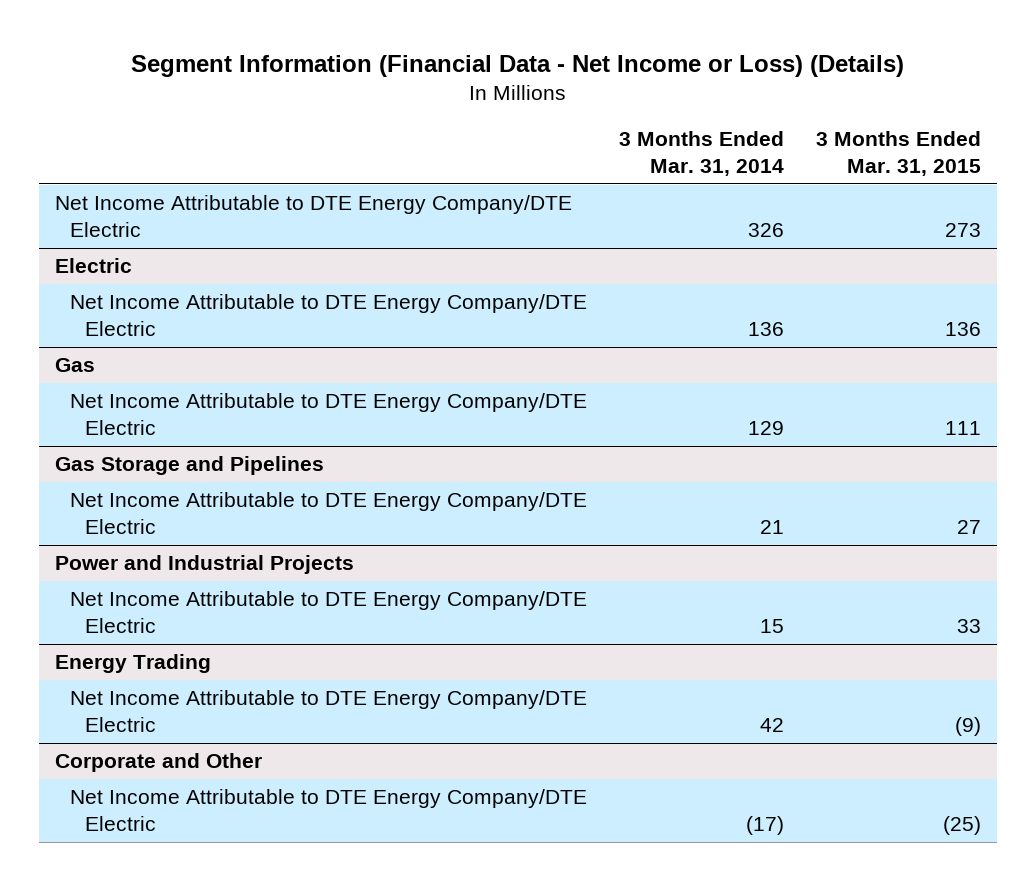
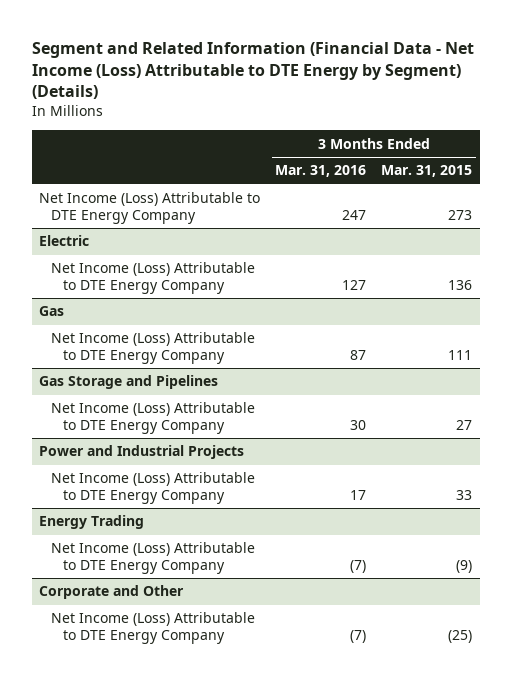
[131,54,905,77] Segment Information (Financial Data - Net Income or Loss) (Details) -> [32,41,475,100] Segment and Related Information (Financial Data - Net Income (Loss) Attributable to DTE Energy by Segment) (Details)
[619,130,785,177] 3 Months Ended Mar. 31, 2014 -> none
none -> [275,165,367,178] Mar. 31, 2016
[55,194,573,238] Net Income Attributable to DTE Energy Company/DTE Electric -> [39,192,261,224] Net Income (Loss) Attributable to DTE Energy Company
[70,293,588,337] Net Income Attributable to DTE Energy Company/DTE Electric -> [51,262,256,294] Net Income (Loss) Attributable to DTE Energy Company
[70,392,588,436] Net Income Attributable to DTE Energy Company/DTE Electric -> [51,332,256,364] Net Income (Loss) Attributable to DTE Energy Company
[70,491,588,535] Net Income Attributable to DTE Energy Company/DTE Electric -> [51,402,256,434] Net Income (Loss) Attributable to DTE Energy Company
[70,590,588,634] Net Income Attributable to DTE Energy Company/DTE Electric -> [51,472,256,504] Net Income (Loss) Attributable to DTE Energy Company
[70,689,588,733] Net Income Attributable to DTE Energy Company/DTE Electric -> [51,542,256,574] Net Income (Loss) Attributable to DTE Energy Company
[70,788,588,832] Net Income Attributable to DTE Energy Company/DTE Electric -> [51,612,256,644] Net Income (Loss) Attributable to DTE Energy Company

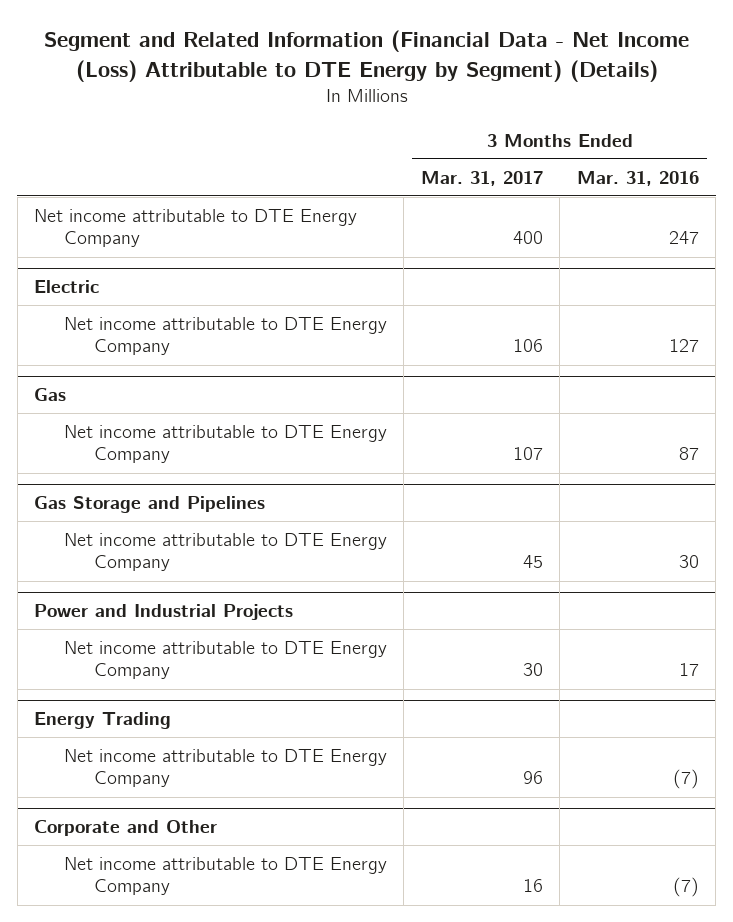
[381,165,473,178] Mar. 31, 2015 -> none
none -> [420,170,543,186] Mar. 31, 2017
[39,192,261,224] Net Income (Loss) Attributable to DTE Energy Company -> [34,209,358,248] Net income attributable to DTE Energy Company
[51,262,256,294] Net Income (Loss) Attributable to DTE Energy Company -> [64,317,388,356] Net income attributable to DTE Energy Company
[51,332,256,364] Net Income (Loss) Attributable to DTE Energy Company -> [64,425,388,464] Net income attributable to DTE Energy Company
[51,402,256,434] Net Income (Loss) Attributable to DTE Energy Company -> [64,533,388,572] Net income attributable to DTE Energy Company
[51,472,256,504] Net Income (Loss) Attributable to DTE Energy Company -> [64,641,388,680] Net income attributable to DTE Energy Company
[51,542,256,574] Net Income (Loss) Attributable to DTE Energy Company -> [64,749,388,788] Net income attributable to DTE Energy Company
[51,612,256,644] Net Income (Loss) Attributable to DTE Energy Company -> [64,857,388,896] Net income attributable to DTE Energy Company

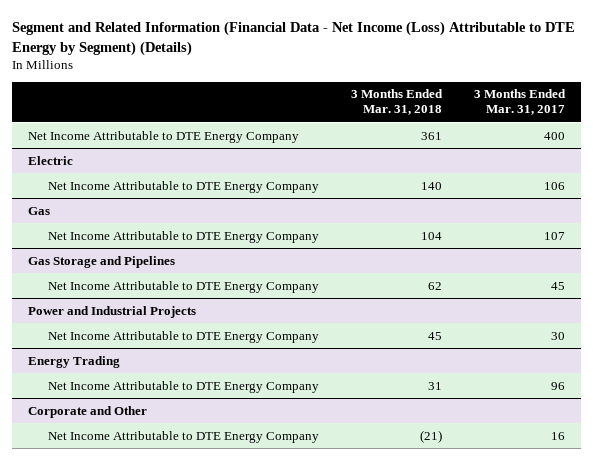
[576,170,699,186] Mar. 31, 2016 -> none
none -> [351,89,444,116] 3 Months Ended Mar. 31, 2018
[34,209,358,248] Net income attributable to DTE Energy Company -> [28,130,300,143] Net Income Attributable to DTE Energy Company
[64,317,388,356] Net income attributable to DTE Energy Company -> [48,180,320,193] Net Income Attributable to DTE Energy Company
[64,425,388,464] Net income attributable to DTE Energy Company -> [48,230,320,243] Net Income Attributable to DTE Energy Company
[64,533,388,572] Net income attributable to DTE Energy Company -> [48,280,320,293] Net Income Attributable to DTE Energy Company
[64,641,388,680] Net income attributable to DTE Energy Company -> [48,330,320,343] Net Income Attributable to DTE Energy Company
[64,749,388,788] Net income attributable to DTE Energy Company -> [48,380,320,393] Net Income Attributable to DTE Energy Company
[64,857,388,896] Net income attributable to DTE Energy Company -> [48,430,320,443] Net Income Attributable to DTE Energy Company

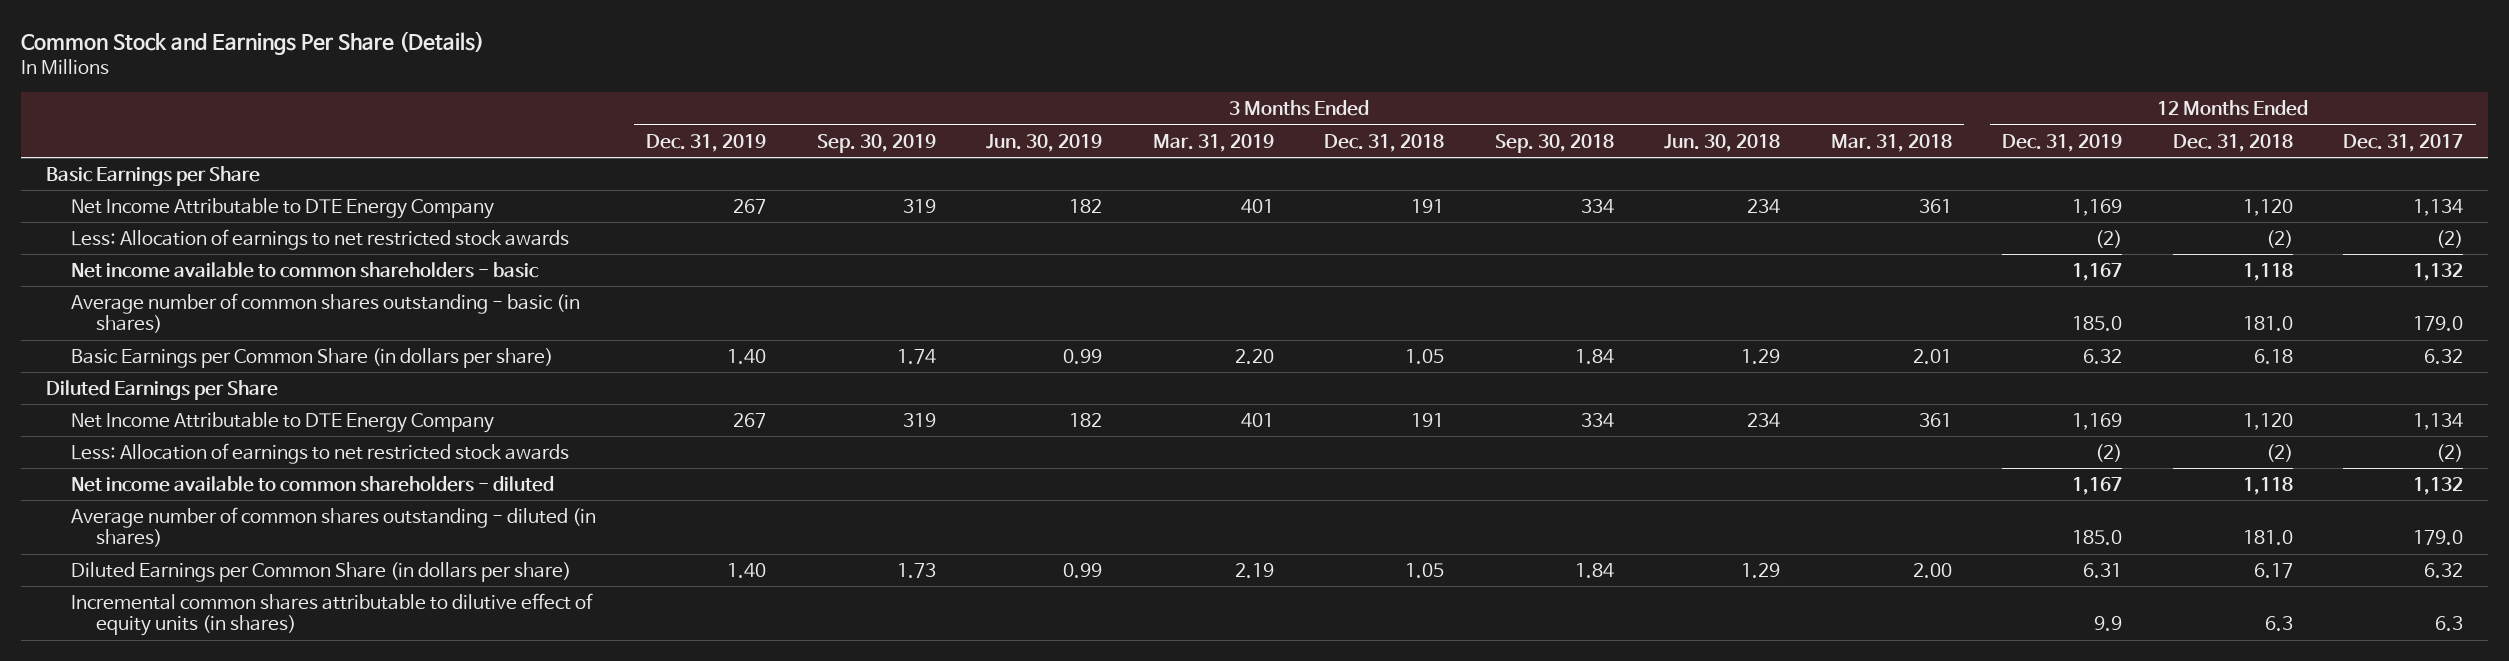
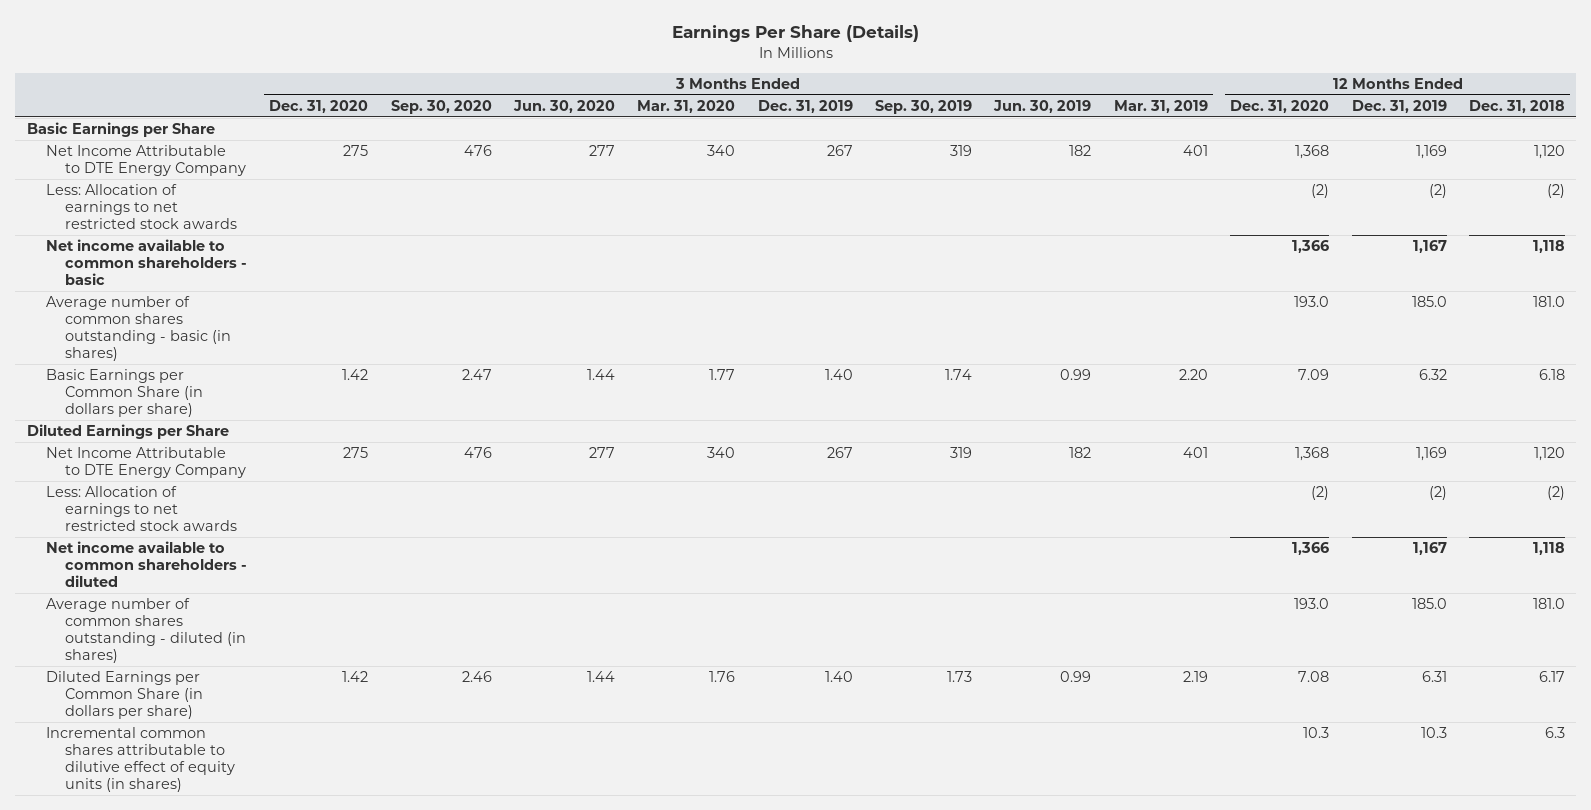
[20,31,484,56] Common Stock and Earnings Per Share (Details) -> [671,25,919,43] Earnings Per Share (Details)
[1324,133,1445,152] Dec. 31, 2018 -> none
[1494,133,1614,153] Sep. 30, 2018 -> none
[1664,133,1781,152] Jun. 30, 2018 -> none
[1830,133,1952,152] Mar. 31, 2018 -> none
[2343,133,2464,152] Dec. 31, 2017 -> none
none -> [269,99,369,113] Dec. 31, 2020
none -> [390,99,492,114] Sep. 30, 2020
none -> [512,99,615,113] Jun. 30, 2020
none -> [637,99,736,113] Mar. 31, 2020
none -> [1230,99,1330,113] Dec. 31, 2020
[2094,616,2123,632] 9.9 -> [1420,727,1447,739] 10.3

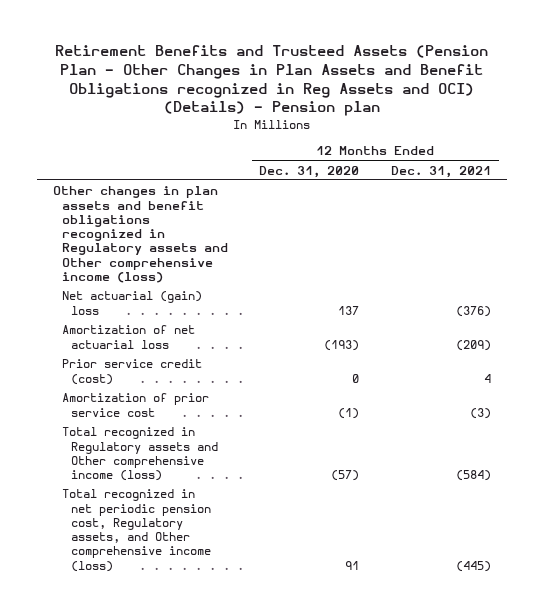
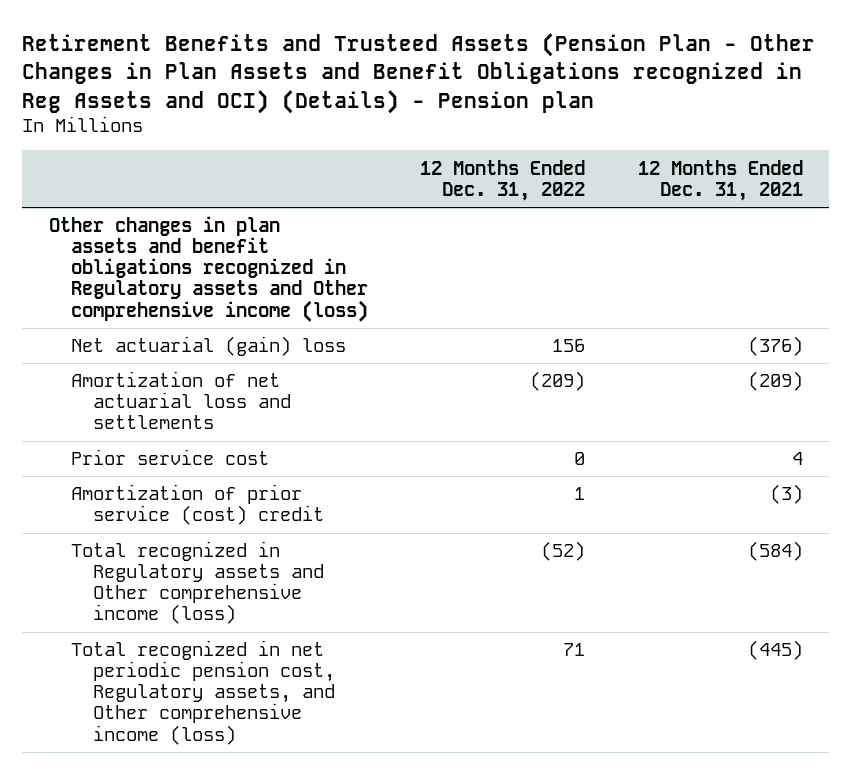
[259,165,360,178] Dec. 31, 2020 -> none
none -> [420,159,586,201] 12 Months Ended Dec. 31, 2022
[62,325,196,349] Amortization of net actuarial loss -> [70,371,292,430] Amortization of net actuarial loss and settlements
[62,359,203,385] Prior service credit (cost) -> [70,449,269,466] Prior service cost
[62,393,210,417] Amortization of prior service cost -> [70,484,325,526] Amortization of prior service (cost) credit

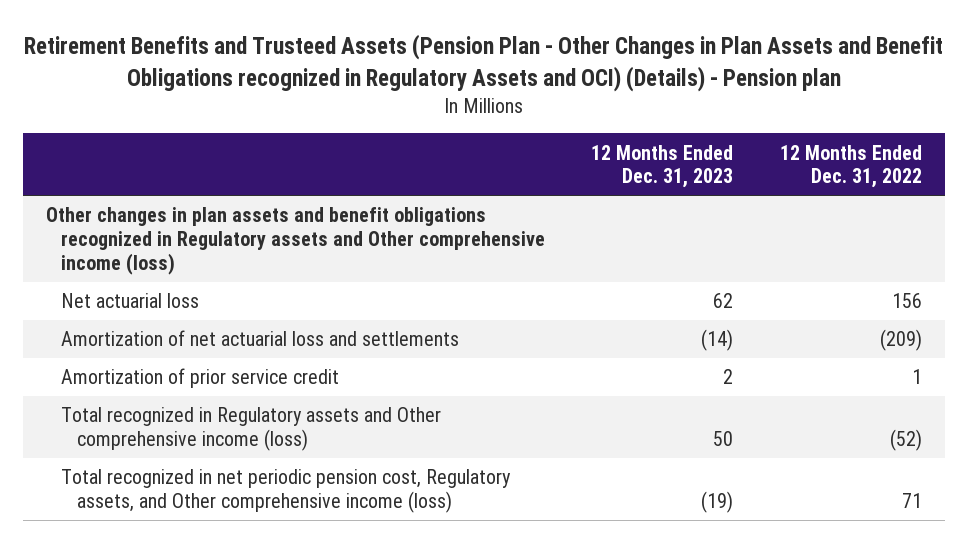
[22,32,816,114] Retirement Benefits and Trusteed Assets (Pension Plan - Other Changes in Plan Assets and Benefit Obligations recognized in Reg Assets and OCI) (Details) - Pension plan -> [23,34,943,92] Retirement Benefits and Trusteed Assets (Pension Plan - Other Changes in Plan Assets and Benefit Obligations recognized in Regulatory Assets and OCI) (Details) - Pension plan
[637,159,803,201] 12 Months Ended Dec. 31, 2021 -> none
none -> [591,144,734,189] 12 Months Ended Dec. 31, 2023
[70,336,346,357] Net actuarial (gain) loss -> [61,293,200,309] Net actuarial loss
[70,449,269,466] Prior service cost -> none
[70,484,325,526] Amortization of prior service (cost) credit -> [61,368,340,389] Amortization of prior service credit

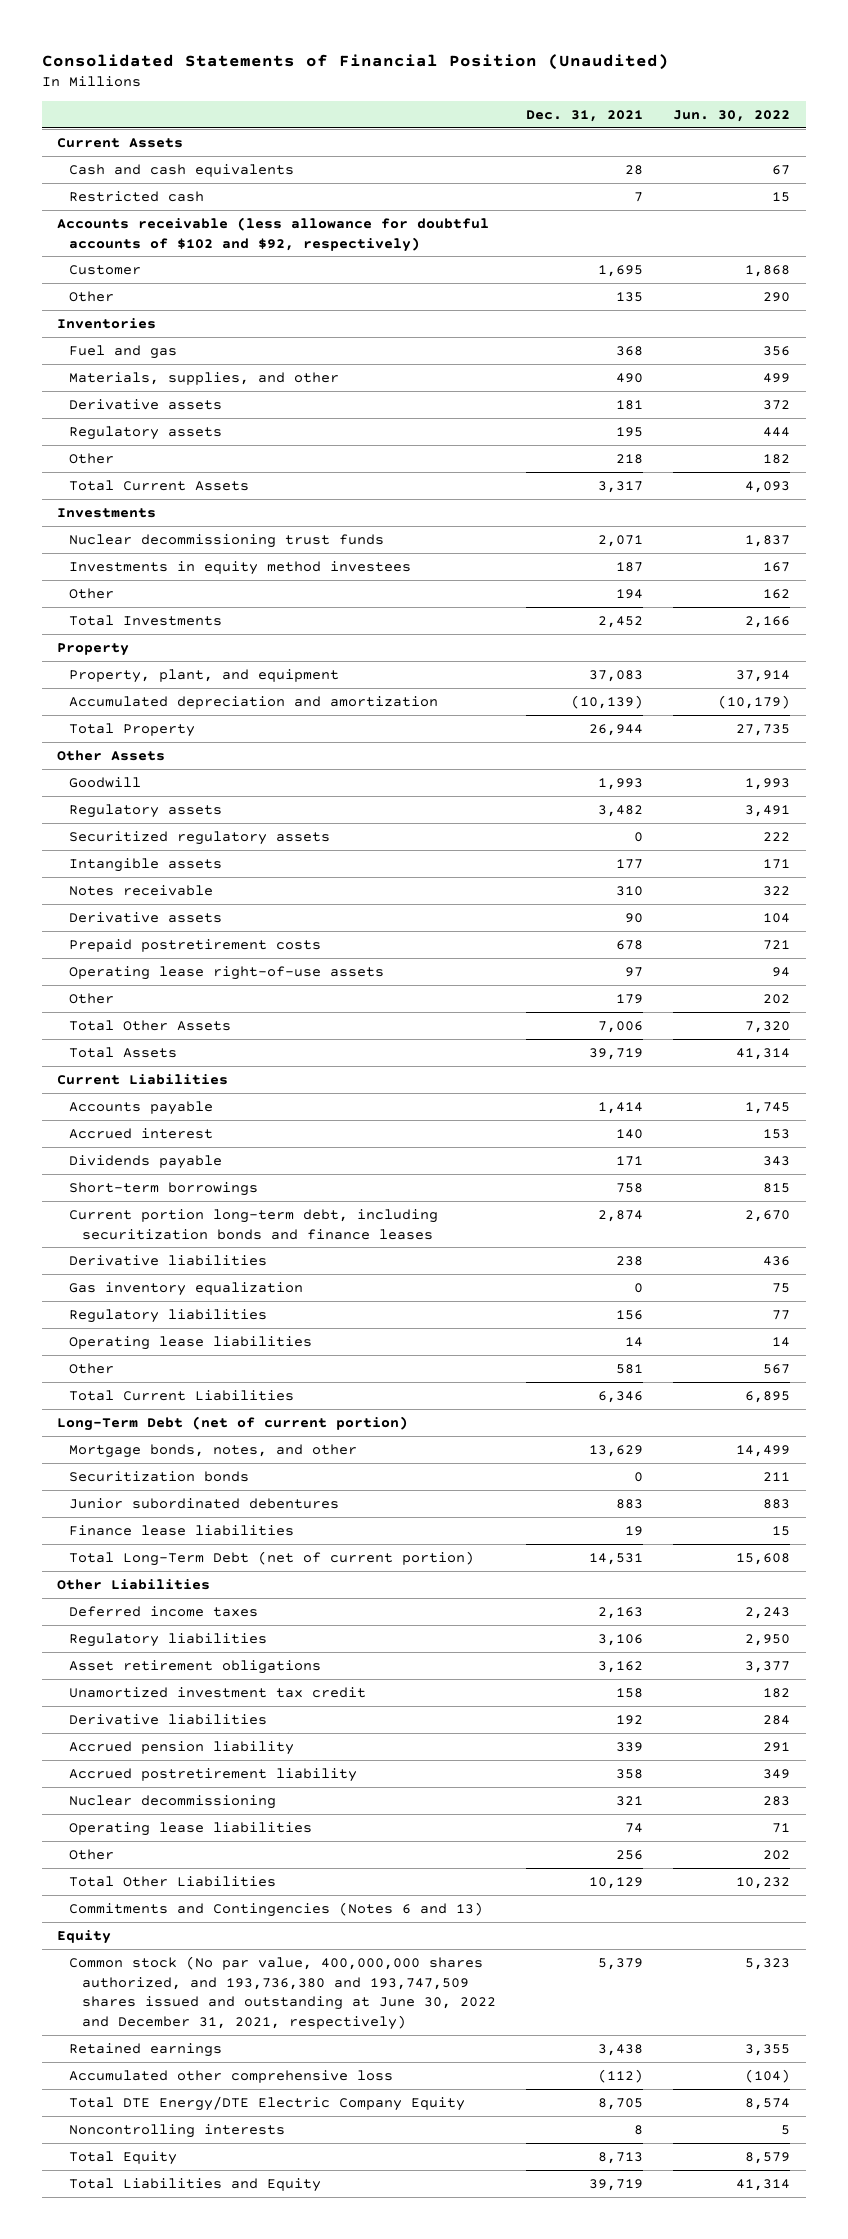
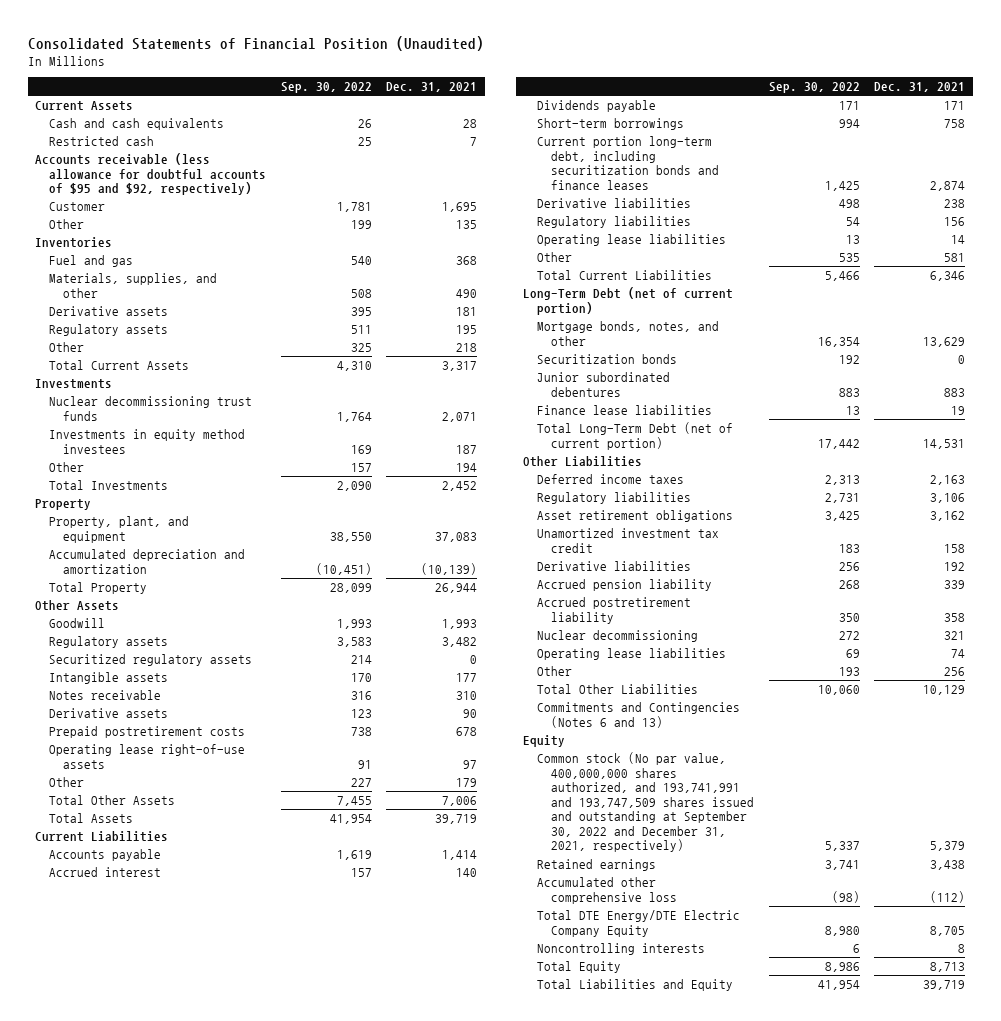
[673,109,791,122] Jun. 30, 2022 -> none
none -> [280,82,372,94] Sep. 30, 2022
[57,216,490,252] Accounts receivable (less allowance for doubtful accounts of $102 and $92, respectively) -> [35,153,267,196] Accounts receivable (less allowance for doubtful accounts of $95 and $92, respectively)
[69,1281,304,1296] Gas inventory equalization -> none
[69,1955,496,2030] Common stock (No par value, 400,000,000 shares authorized, and 193,736,380 and 193,747,509 shares issued and outstanding at June 30, 2022 and December 31, 2021, respectively) -> [537,752,755,853] Common stock (No par value, 400,000,000 shares authorized, and 193,741,991 and 193,747,509 shares issued and outstanding at September 30, 2022 and December 31, 2021, respectively)

